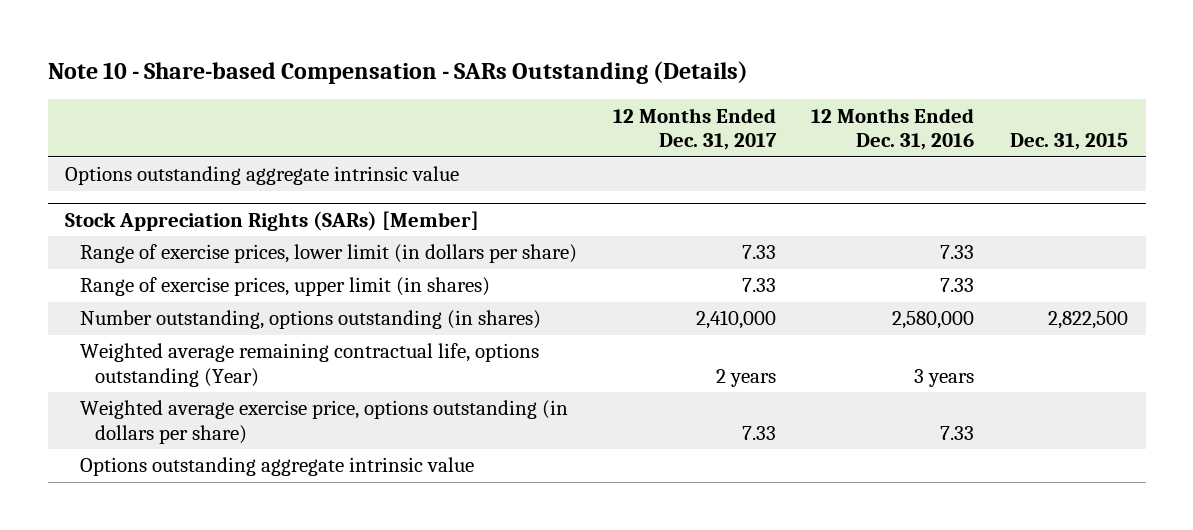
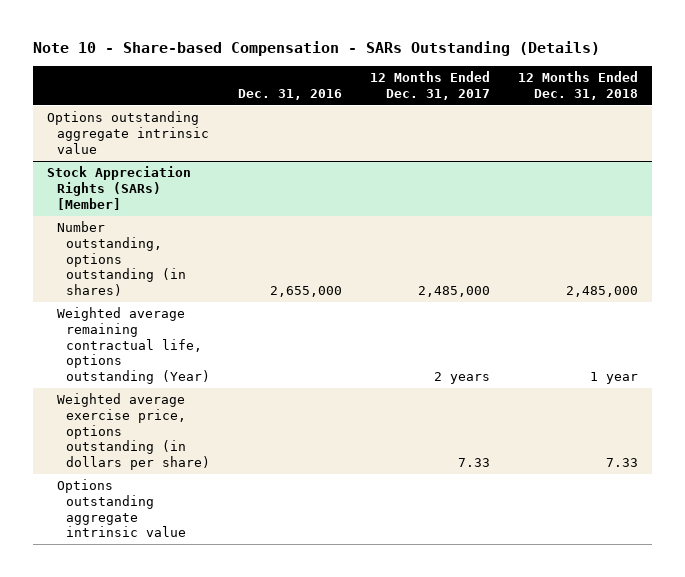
[811,107,975,151] 12 Months Ended Dec. 31, 2016 -> none
[1009,133,1128,151] Dec. 31, 2015 -> none
none -> [238,88,343,100] Dec. 31, 2016
none -> [517,71,638,100] 12 Months Ended Dec. 31, 2018
[80,244,578,264] Range of exercise prices, lower limit (in dollars per share) -> none
[80,277,491,297] Range of exercise prices, upper limit (in shares) -> none
[695,310,776,330] 2,410,000 -> [418,285,491,297] 2,485,000

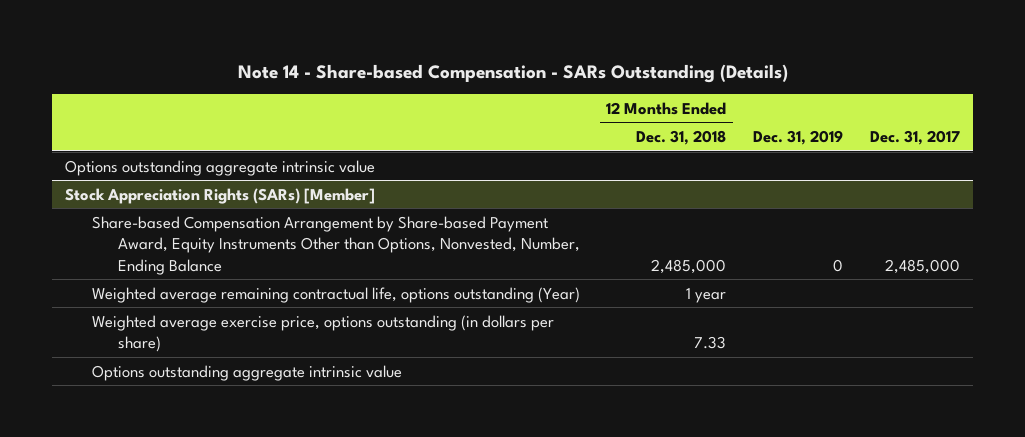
[33,40,601,56] Note 10 - Share-based Compensation - SARs Outstanding (Details) -> [237,63,788,83] Note 14 - Share-based Compensation - SARs Outstanding (Details)
[238,88,343,100] Dec. 31, 2016 -> none
[370,71,491,100] 12 Months Ended Dec. 31, 2017 -> none
none -> [753,130,844,146] Dec. 31, 2019
none -> [869,130,960,146] Dec. 31, 2017
[56,221,187,296] Number outstanding, options outstanding (in shares) -> [91,215,580,275] Share-based Compensation Arrangement by Share-based Payment Award, Equity Instruments Other than Options, Nonvested, Number, Ending Balance

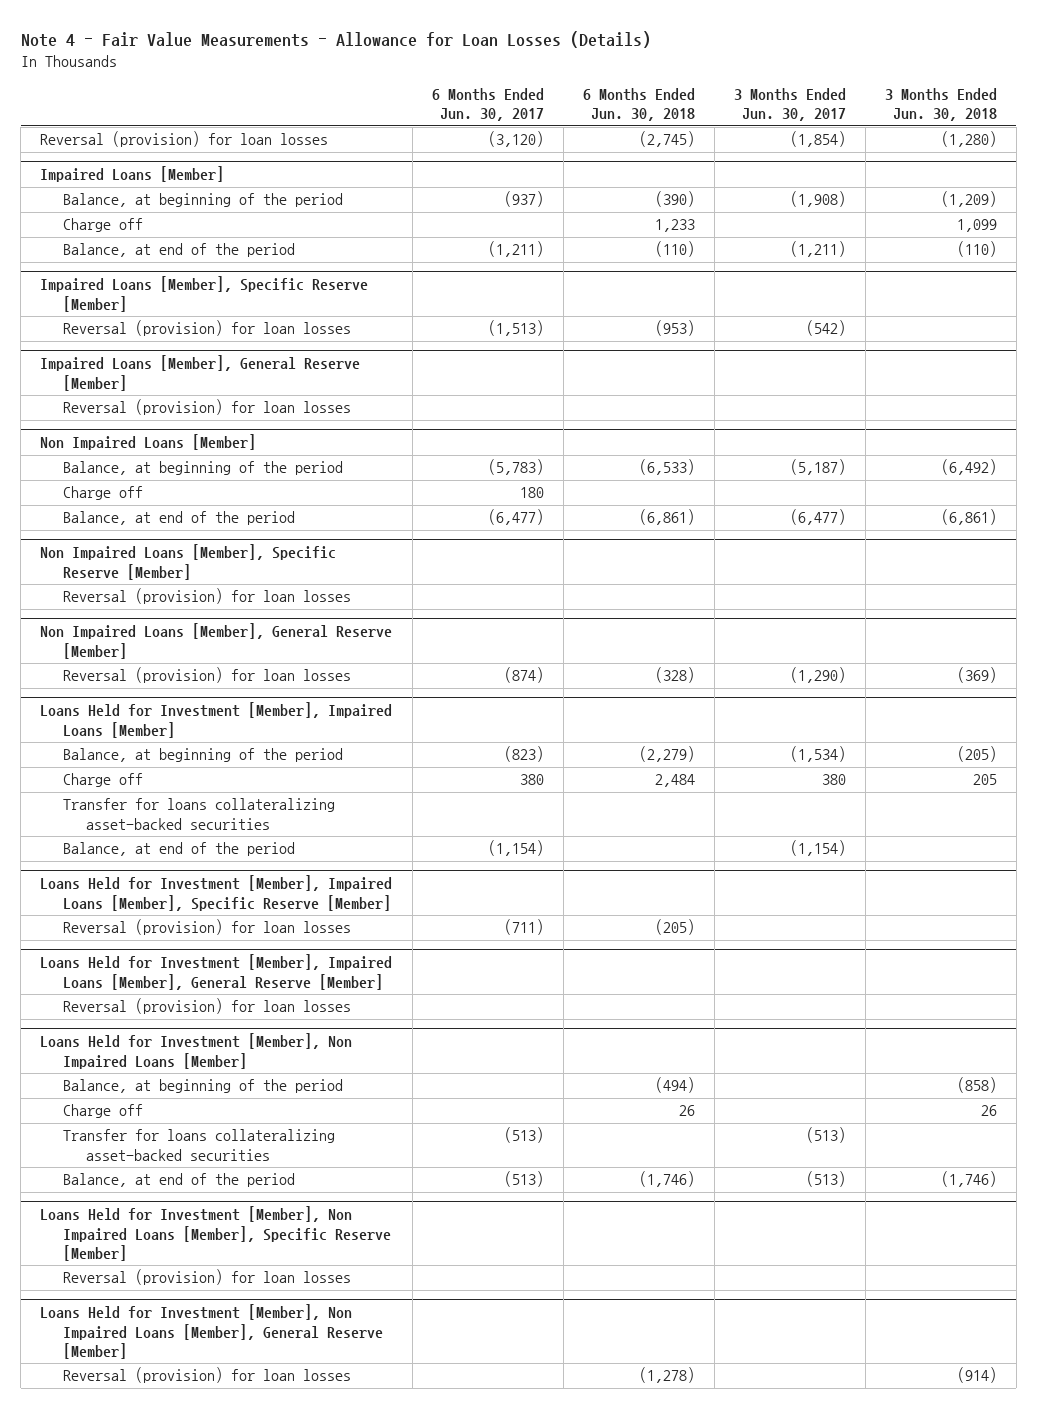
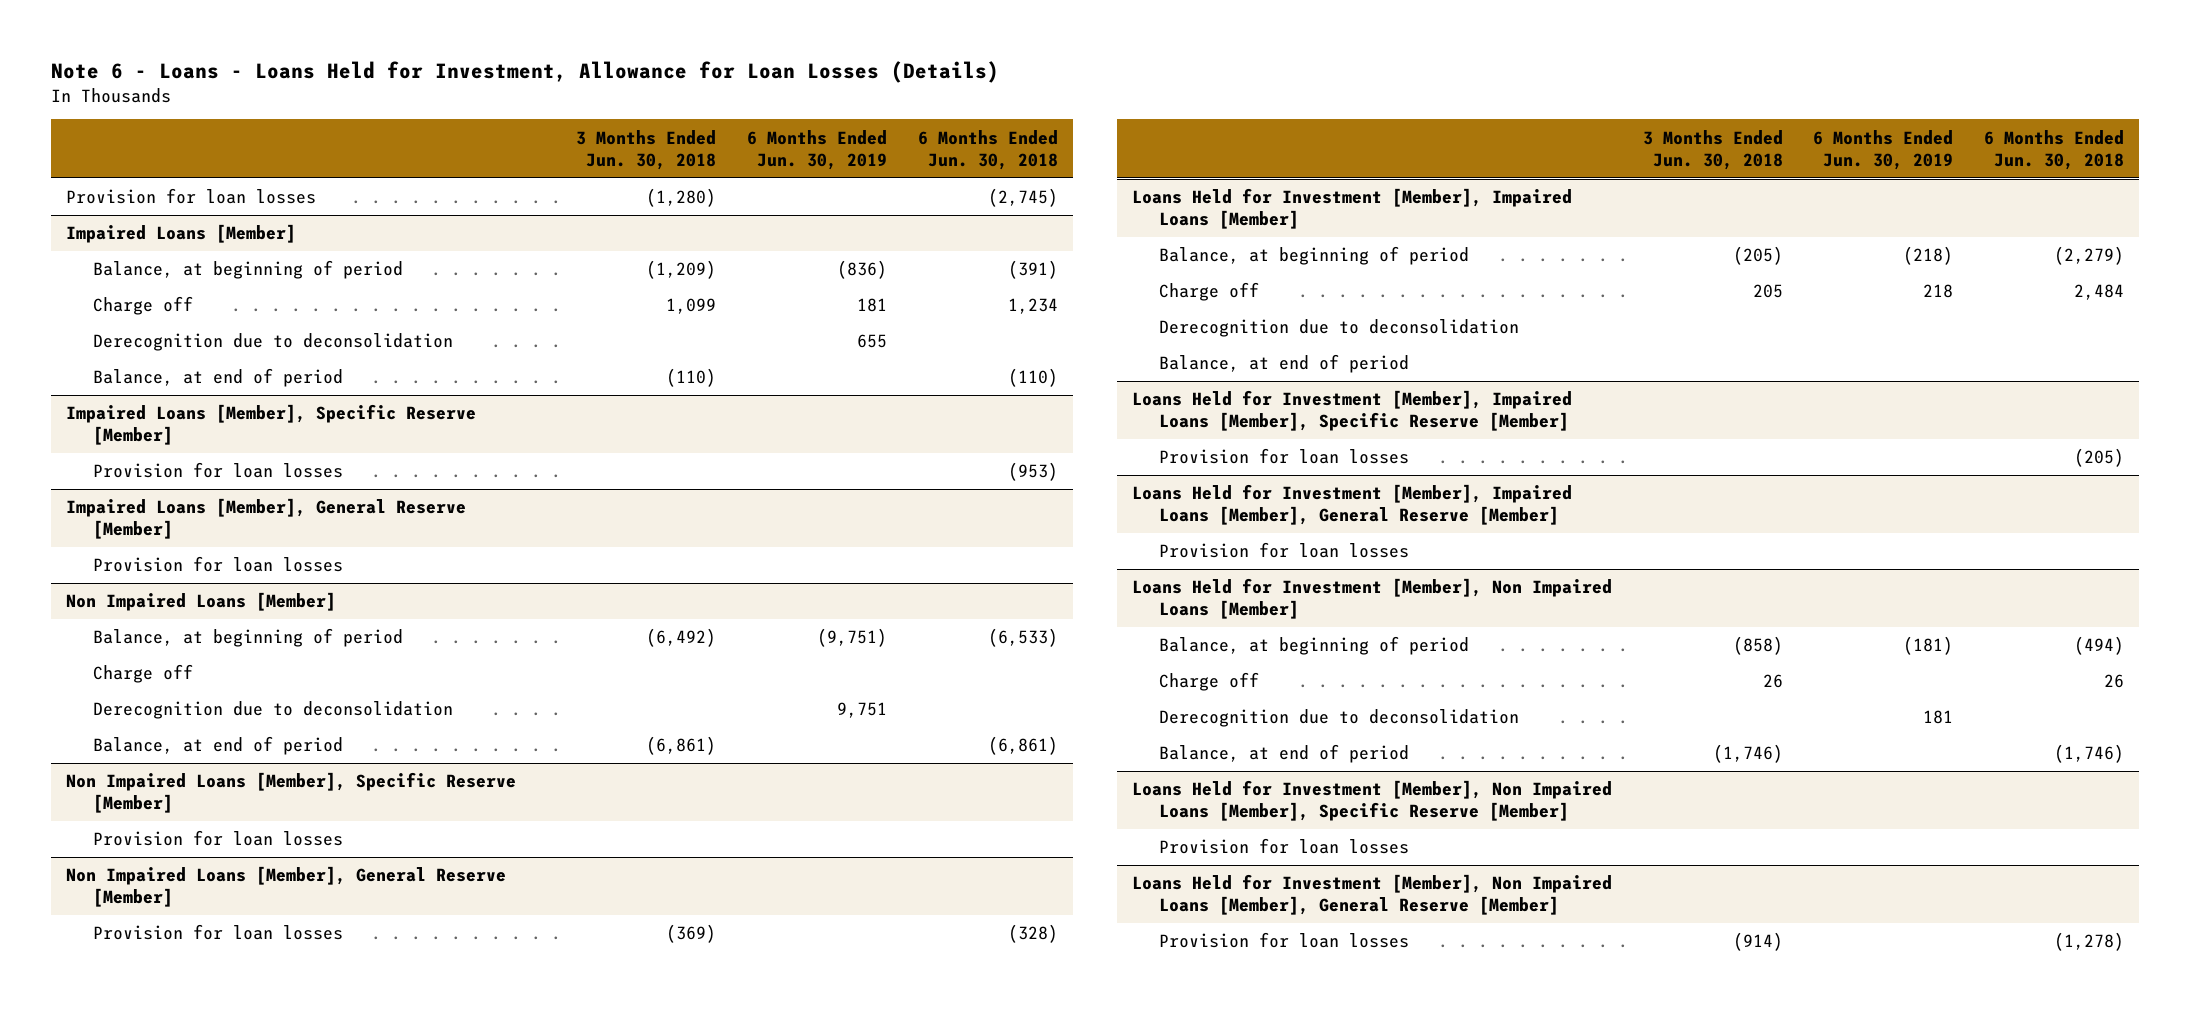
[20,30,651,48] Note 4 - Fair Value Measurements - Allowance for Loan Losses (Details) -> [50,60,999,83] Note 6 - Loans - Loans Held for Investment, Allowance for Loan Losses (Details)
[431,87,544,121] 6 Months Ended Jun. 30, 2017 -> none
[733,87,846,121] 3 Months Ended Jun. 30, 2017 -> none
none -> [747,129,888,170] 6 Months Ended Jun. 30, 2019
[40,131,329,148] Reversal (provision) for loan losses -> [65,188,316,205] Provision for loan losses
[63,193,344,208] Balance, at beginning of the period -> [92,260,403,280] Balance, at beginning of period
[654,191,695,208] (390) -> [1007,260,1058,280] (391)
[654,219,695,233] 1,233 -> [1007,298,1058,315] 1,234
none -> [92,333,453,352] Derecognition due to deconsolidation
[63,243,296,258] Balance, at end of the period -> [92,368,343,388] Balance, at end of period
[63,320,352,337] Reversal (provision) for loan losses -> [92,462,343,479] Provision for loan losses
[63,399,352,416] Reversal (provision) for loan losses -> [92,556,343,573] Provision for loan losses
[63,461,344,476] Balance, at beginning of the period -> [92,628,403,648] Balance, at beginning of period
none -> [92,701,453,720] Derecognition due to deconsolidation
[63,511,296,526] Balance, at end of the period -> [92,736,343,756] Balance, at end of period
[63,588,352,605] Reversal (provision) for loan losses -> [92,830,343,847] Provision for loan losses
[63,667,352,684] Reversal (provision) for loan losses -> [92,924,343,941] Provision for loan losses
[63,748,344,763] Balance, at beginning of the period -> [1159,246,1470,266] Balance, at beginning of period
[63,798,336,830] Transfer for loans collateralizing asset-backed securities -> none
none -> [1159,319,1520,338] Derecognition due to deconsolidation
[63,842,296,857] Balance, at end of the period -> [1159,354,1410,374] Balance, at end of period
[63,919,352,936] Reversal (provision) for loan losses -> [1159,448,1410,465] Provision for loan losses
[63,998,352,1015] Reversal (provision) for loan losses -> [1159,542,1410,559] Provision for loan losses
[63,1079,344,1094] Balance, at beginning of the period -> [1159,636,1470,656] Balance, at beginning of period
[63,1129,336,1161] Transfer for loans collateralizing asset-backed securities -> none
none -> [1159,709,1520,728] Derecognition due to deconsolidation
[63,1173,296,1188] Balance, at end of the period -> [1159,744,1410,764] Balance, at end of period
[63,1269,352,1286] Reversal (provision) for loan losses -> [1159,838,1410,855] Provision for loan losses
[63,1367,352,1384] Reversal (provision) for loan losses -> [1159,932,1410,949] Provision for loan losses

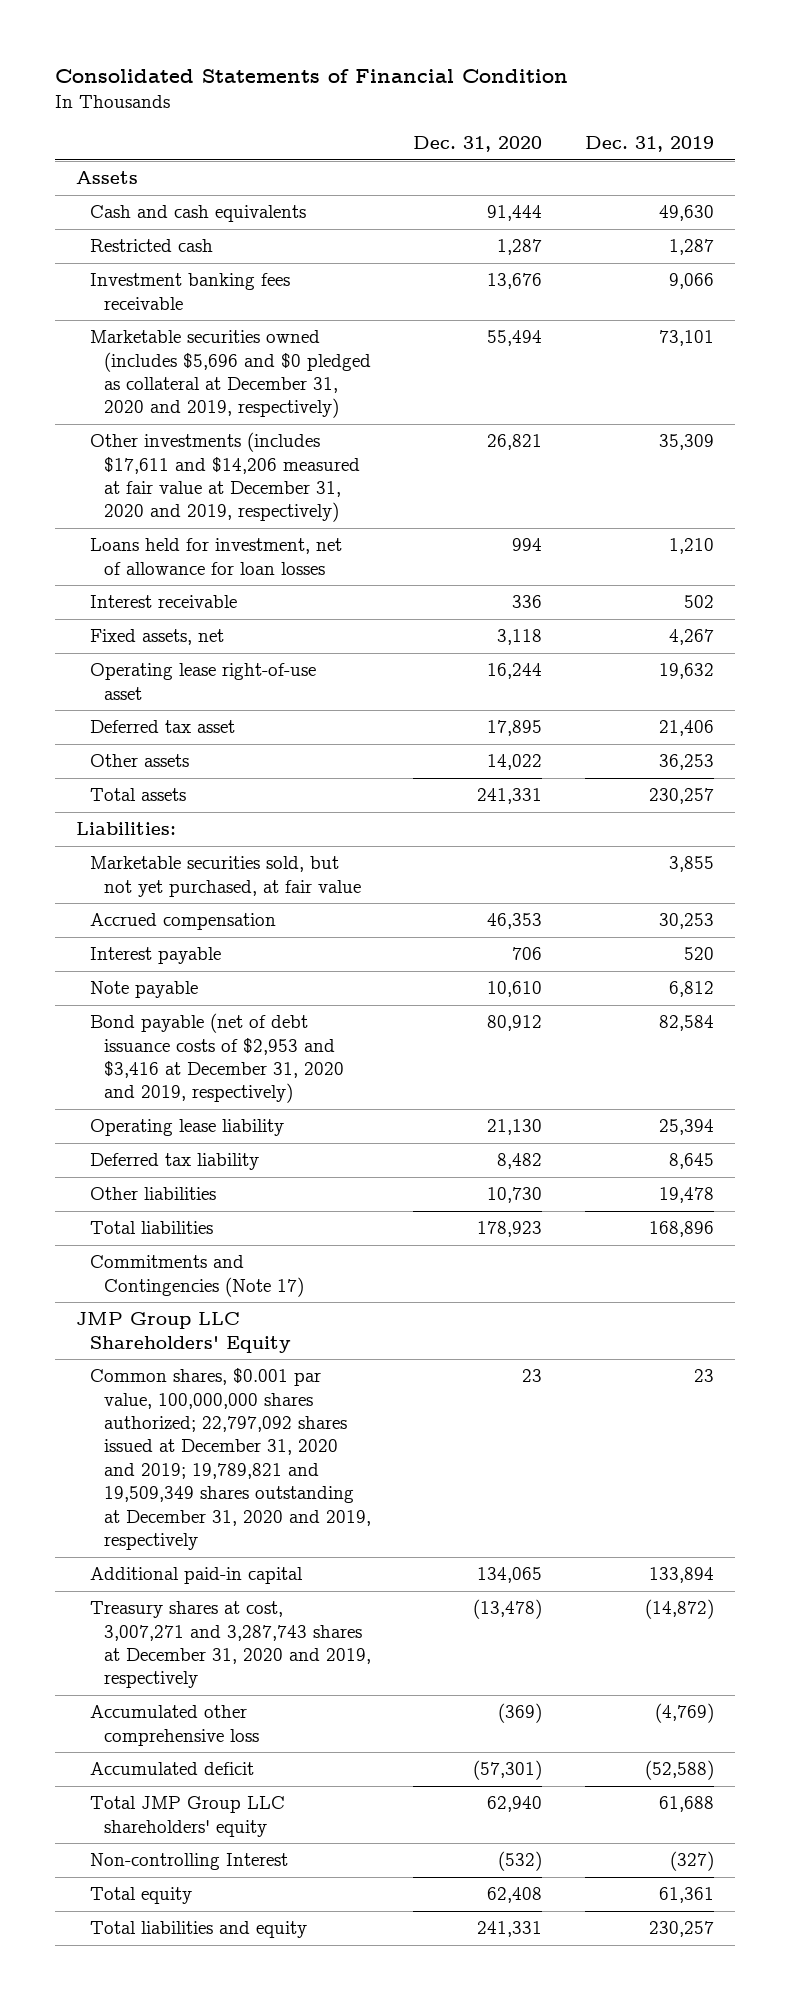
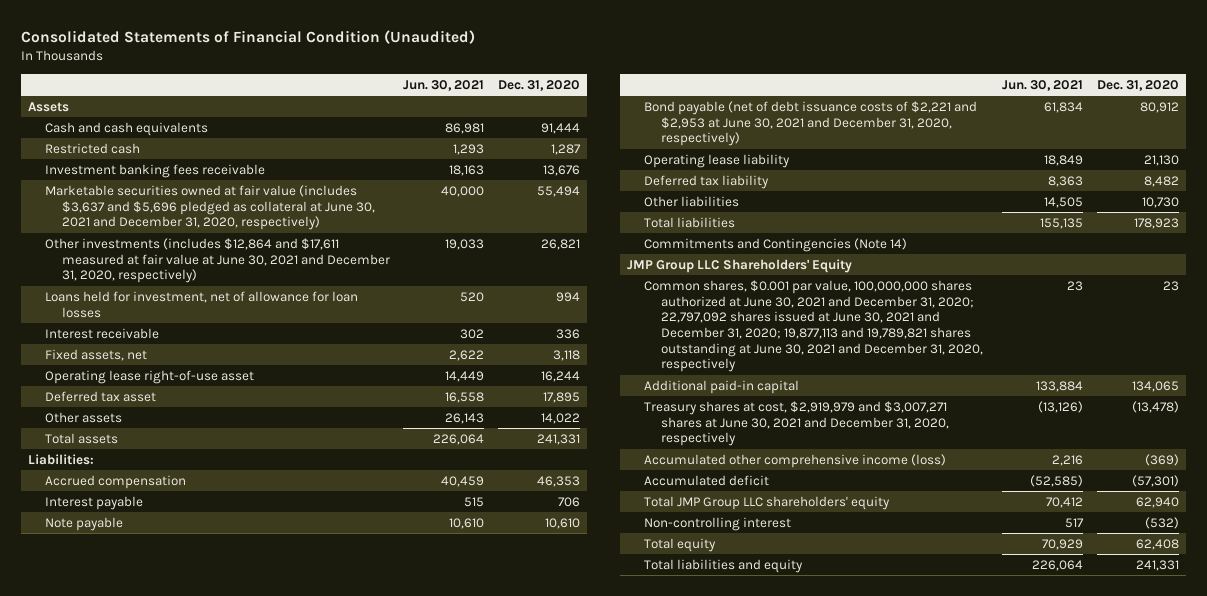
[54,69,568,84] Consolidated Statements of Financial Condition -> [21,30,476,45] Consolidated Statements of Financial Condition (Unaudited)
[584,136,714,153] Dec. 31, 2019 -> none
none -> [403,79,485,91] Jun. 30, 2021
[89,330,371,419] Marketable securities owned (includes $5,696 and $0 pledged as collateral at December 31, 2020 and 2019, respectively) -> [44,184,375,231] Marketable securities owned at fair value (includes $3,637 and $5,696 pledged as collateral at June 30, 2021 and December 31, 2020, respectively)
[89,432,360,523] Other investments (includes $17,611 and $14,206 measured at fair value at December 31, 2020 and 2019, respectively) -> [44,237,390,284] Other investments (includes $12,864 and $17,611 measured at fair value at June 30, 2021 and December 31, 2020, respectively)
[89,856,361,897] Marketable securities sold, but not yet purchased, at fair value -> none
[89,1013,344,1104] Bond payable (net of debt issuance costs of $2,953 and $3,416 at December 31, 2020 and 2019, respectively) -> [643,100,977,147] Bond payable (net of debt issuance costs of $2,221 and $2,953 at June 30, 2021 and December 31, 2020, respectively)
[89,1255,304,1297] Commitments and Contingencies (Note 17) -> [643,237,907,252] Commitments and Contingencies (Note 14)
[89,1368,371,1550] Common shares, $0.001 par value, 100,000,000 shares authorized; 22,797,092 shares issued at December 31, 2020 and 2019; 19,789,821 and 19,509,349 shares outstanding at December 31, 2020 and 2019, respectively -> [643,279,983,373] Common shares, $0.001 par value, 100,000,000 shares authorized at June 30, 2021 and December 31, 2020; 22,797,092 shares issued at June 30, 2021 and December 31, 2020; 19,877,113 and 19,789,821 shares outstanding at June 30, 2021 and December 31, 2020, respectively
[89,1601,371,1689] Treasury shares at cost, 3,007,271 and 3,287,743 shares at December 31, 2020 and 2019, respectively -> [643,400,949,447] Treasury shares at cost, $2,919,979 and $3,007,271 shares at June 30, 2021 and December 31, 2020, respectively
[89,1705,259,1746] Accumulated other comprehensive loss -> [643,453,946,468] Accumulated other comprehensive income (loss)
[89,1853,288,1871] Non-controlling Interest -> [643,516,791,531] Non-controlling interest

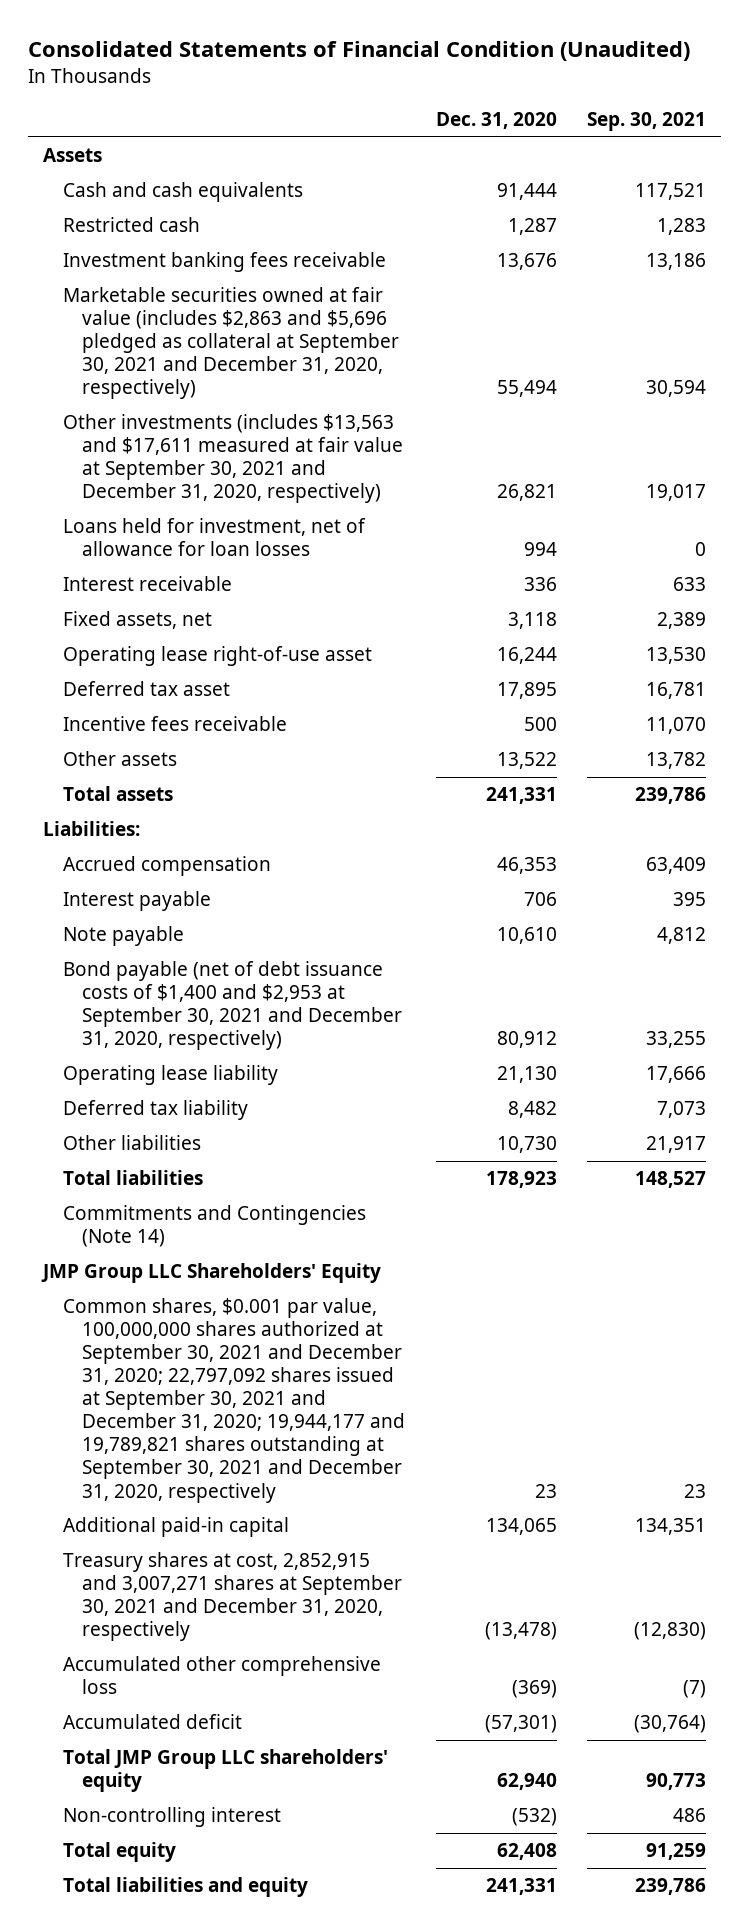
[403,79,485,91] Jun. 30, 2021 -> none
none -> [587,112,707,132] Sep. 30, 2021
[44,184,375,231] Marketable securities owned at fair value (includes $3,637 and $5,696 pledged as collateral at June 30, 2021 and December 31, 2020, respectively) -> [62,287,400,400] Marketable securities owned at fair value (includes $2,863 and $5,696 pledged as collateral at September 30, 2021 and December 31, 2020, respectively)
[44,237,390,284] Other investments (includes $12,864 and $17,611 measured at fair value at June 30, 2021 and December 31, 2020, respectively) -> [62,414,404,504] Other investments (includes $13,563 and $17,611 measured at fair value at September 30, 2021 and December 31, 2020, respectively)
none -> [62,716,287,732] Incentive fees receivable
[541,412,581,424] 14,022 -> [496,752,557,770] 13,522
[643,100,977,147] Bond payable (net of debt issuance costs of $2,221 and $2,953 at June 30, 2021 and December 31, 2020, respectively) -> [62,961,403,1051] Bond payable (net of debt issuance costs of $1,400 and $2,953 at September 30, 2021 and December 31, 2020, respectively)
[643,279,983,373] Common shares, $0.001 par value, 100,000,000 shares authorized at June 30, 2021 and December 31, 2020; 22,797,092 shares issued at June 30, 2021 and December 31, 2020; 19,877,113 and 19,789,821 shares outstanding at June 30, 2021 and December 31, 2020, respectively -> [62,1298,406,1503] Common shares, $0.001 par value, 100,000,000 shares authorized at September 30, 2021 and December 31, 2020; 22,797,092 shares issued at September 30, 2021 and December 31, 2020; 19,944,177 and 19,789,821 shares outstanding at September 30, 2021 and December 31, 2020, respectively
[643,400,949,447] Treasury shares at cost, $2,919,979 and $3,007,271 shares at June 30, 2021 and December 31, 2020, respectively -> [62,1552,403,1642] Treasury shares at cost, 2,852,915 and 3,007,271 shares at September 30, 2021 and December 31, 2020, respectively
[643,453,946,468] Accumulated other comprehensive income (loss) -> [62,1656,381,1695] Accumulated other comprehensive loss

